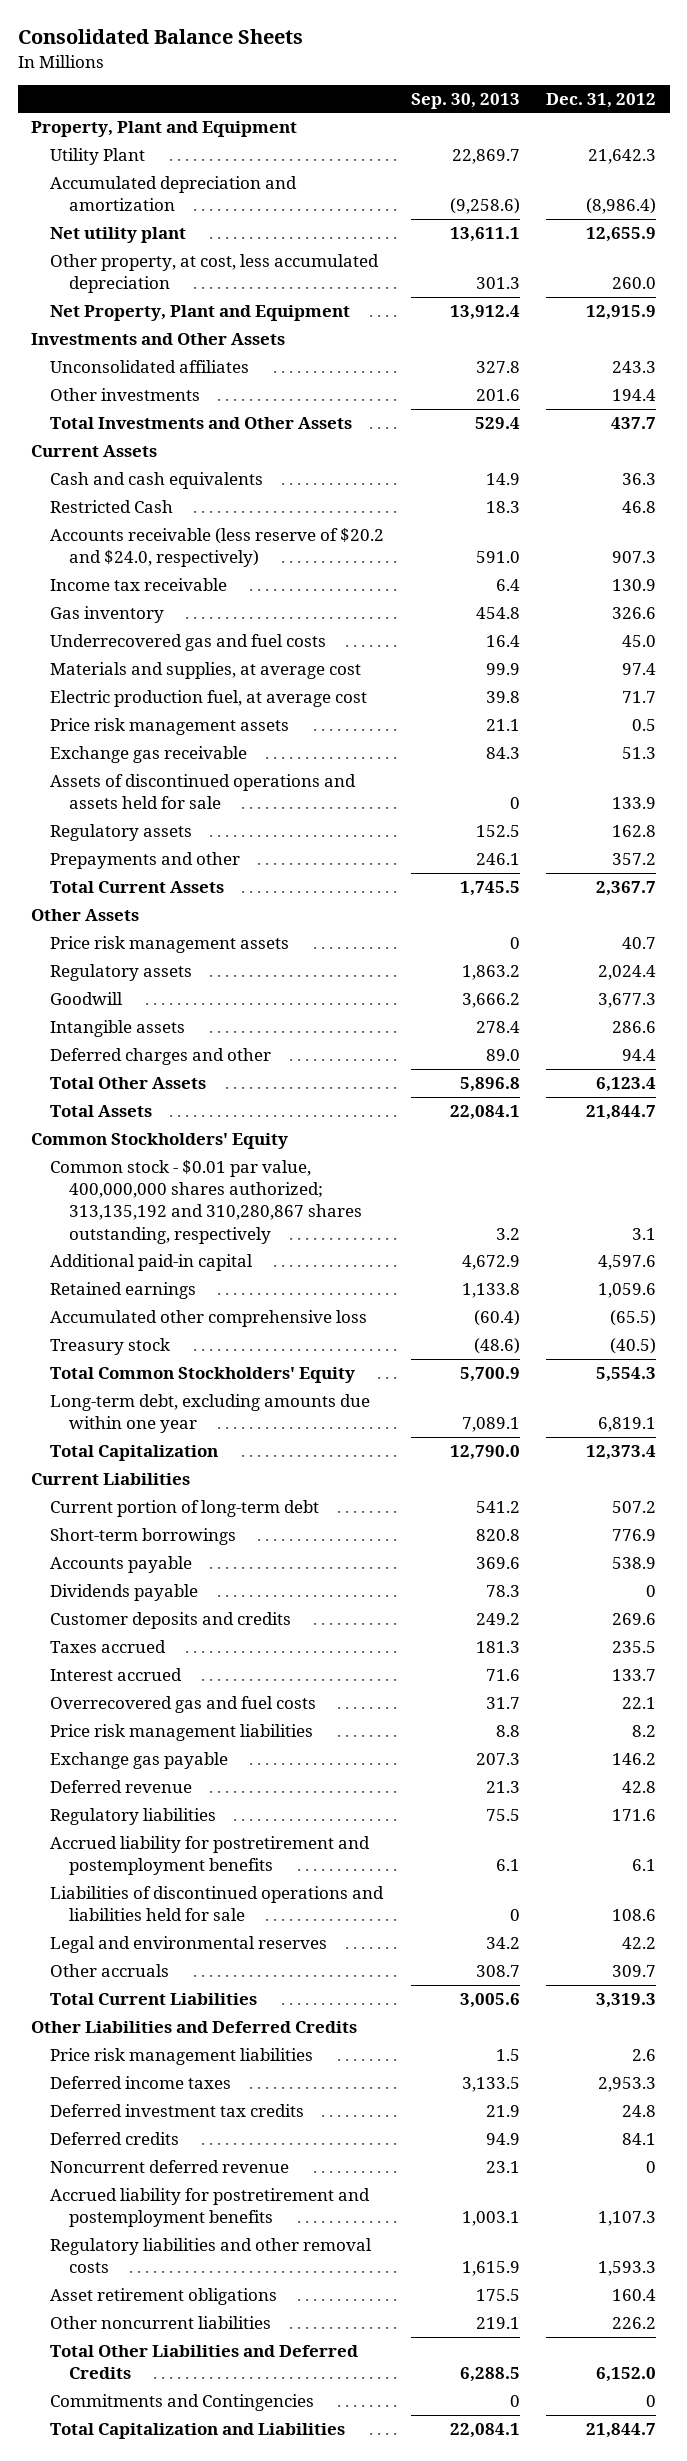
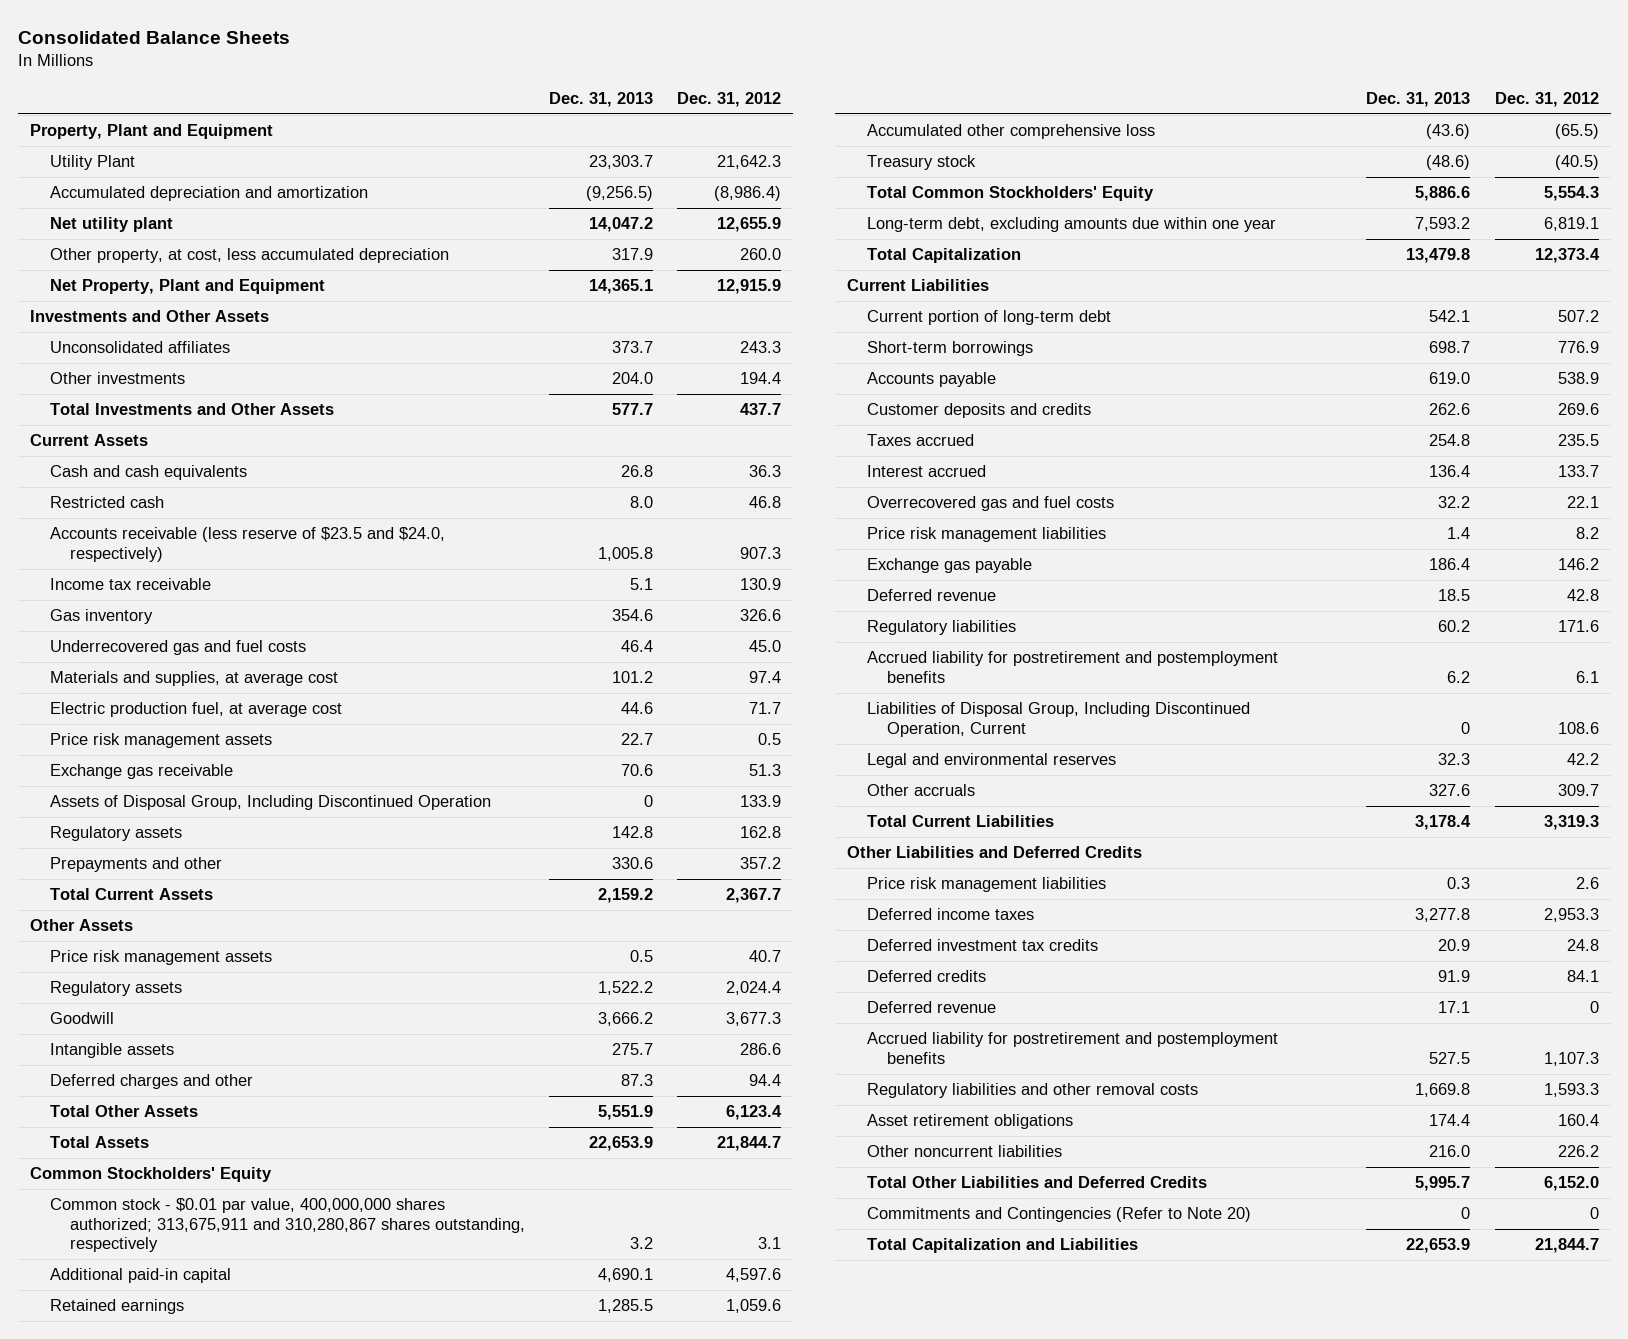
[410,92,520,109] Sep. 30, 2013 -> none
none -> [549,91,654,107] Dec. 31, 2013
[49,499,173,513] Restricted Cash -> [50,496,165,509] Restricted cash
[49,527,384,568] Accounts receivable (less reserve of $20.2 and $24.0, respectively) -> [50,527,446,562] Accounts receivable (less reserve of $23.5 and $24.0, respectively)
[49,773,356,810] Assets of discontinued operations and assets held for sale -> [50,795,492,811] Assets of Disposal Group, Including Discontinued Operation
[49,1159,362,1244] Common stock - $0.01 par value, 400,000,000 shares authorized; 313,135,192 and 310,280,867 shares outstanding, respectively -> [50,1198,526,1253] Common stock - $0.01 par value, 400,000,000 shares authorized; 313,675,911 and 310,280,867 shares outstanding, respectively
[49,1583,198,1601] Dividends payable -> none
[49,1885,384,1922] Liabilities of discontinued operations and liabilities held for sale -> [867,702,1251,737] Liabilities of Disposal Group, Including Discontinued Operation, Current
[49,2159,289,2173] Noncurrent deferred revenue -> [867,1001,997,1014] Deferred revenue
[49,2393,314,2411] Commitments and Contingencies -> [867,1207,1252,1223] Commitments and Contingencies (Refer to Note 20)

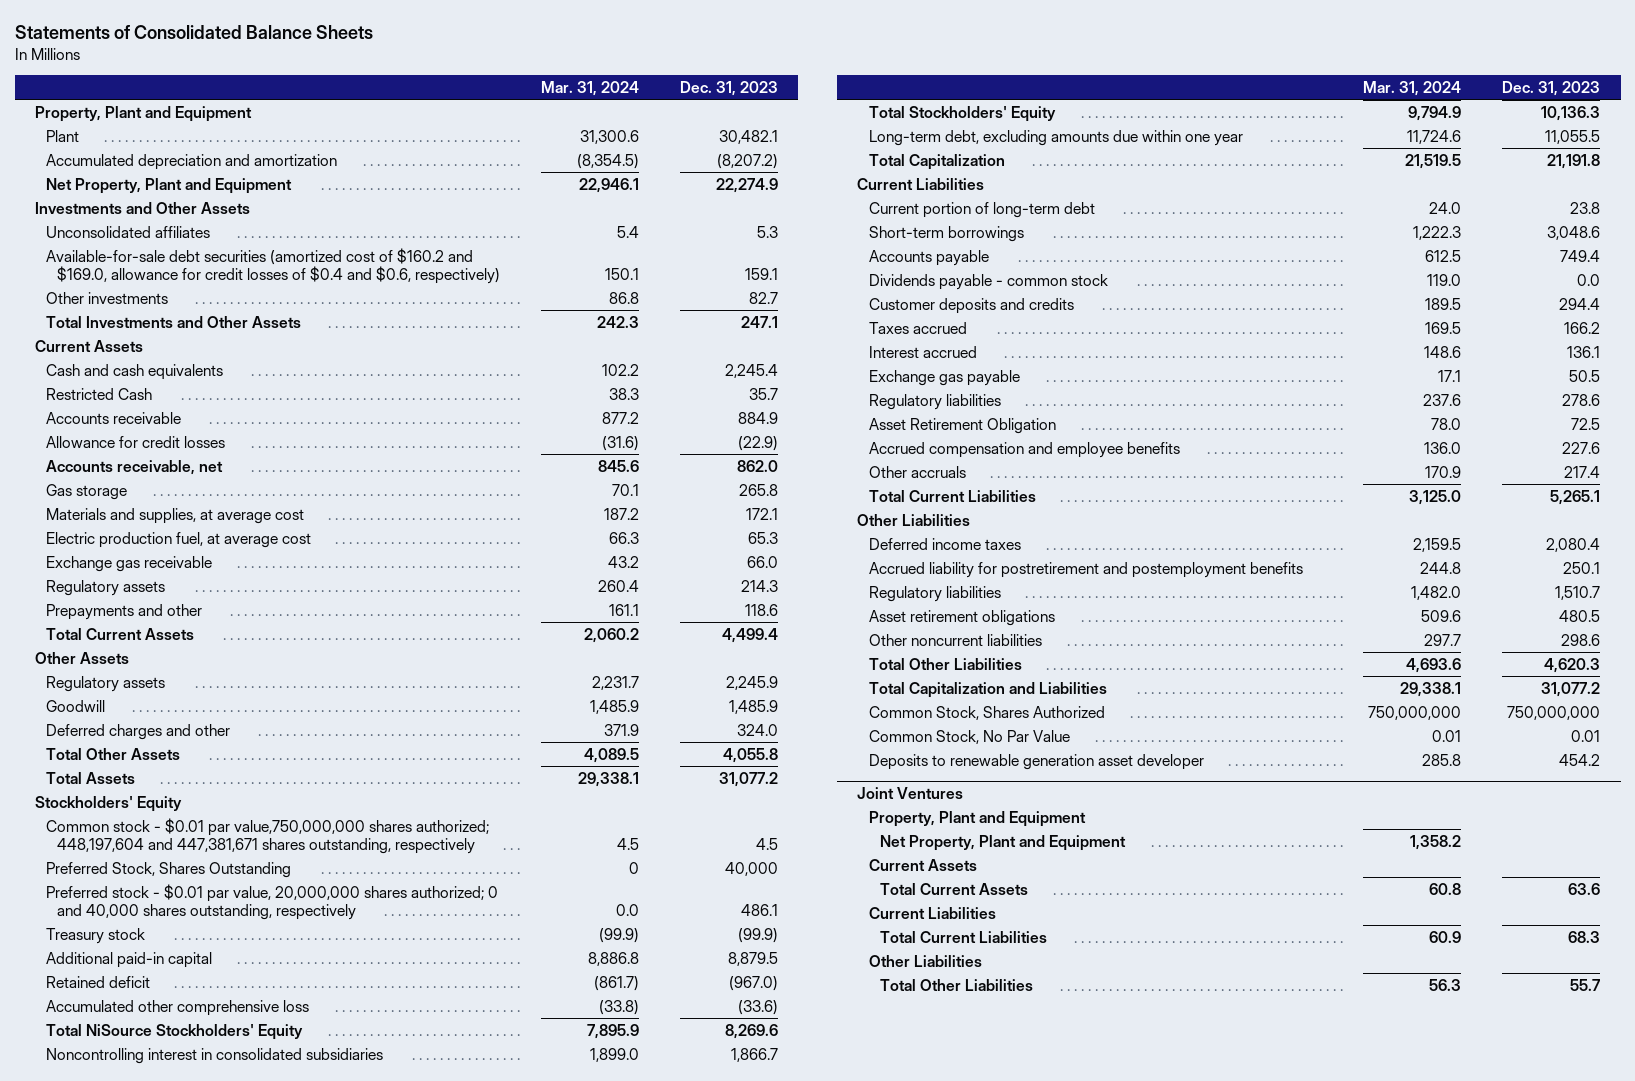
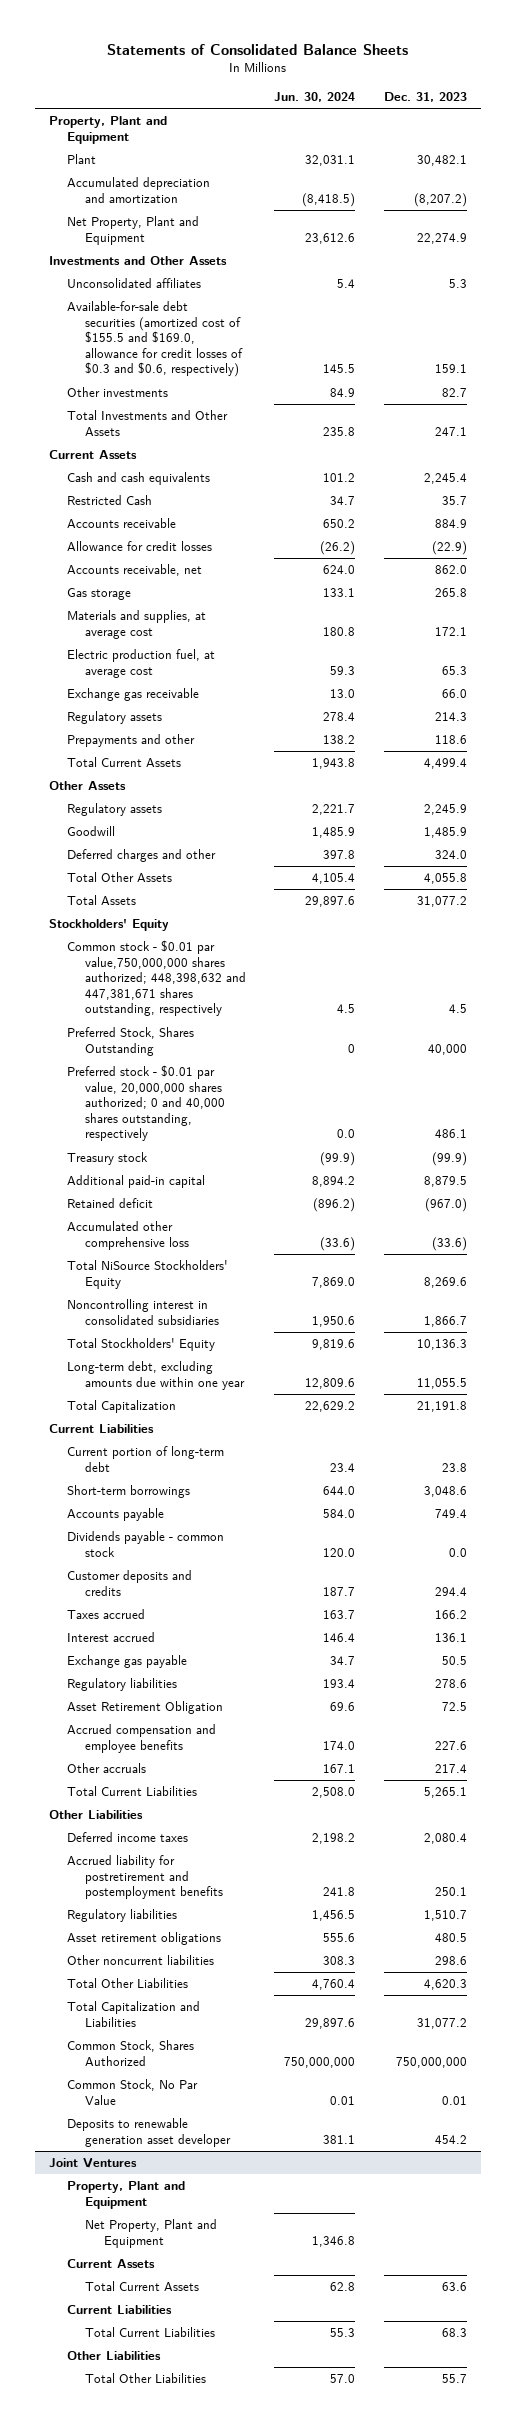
[540,81,639,97] Mar. 31, 2024 -> none
none -> [274,92,356,103] Jun. 30, 2024
[45,247,501,285] Available-for-sale debt securities (amortized cost of $160.2 and $169.0, allowance for credit losses of $0.4 and $0.6, respectively) -> [67,301,244,378] Available-for-sale debt securities (amortized cost of $155.5 and $169.0, allowance for credit losses of $0.3 and $0.6, respectively)
[45,817,489,855] Common stock - $0.01 par value,750,000,000 shares authorized; 448,197,604 and 447,381,671 shares outstanding, respectively -> [67,940,247,1017] Common stock - $0.01 par value,750,000,000 shares authorized; 448,398,632 and 447,381,671 shares outstanding, respectively

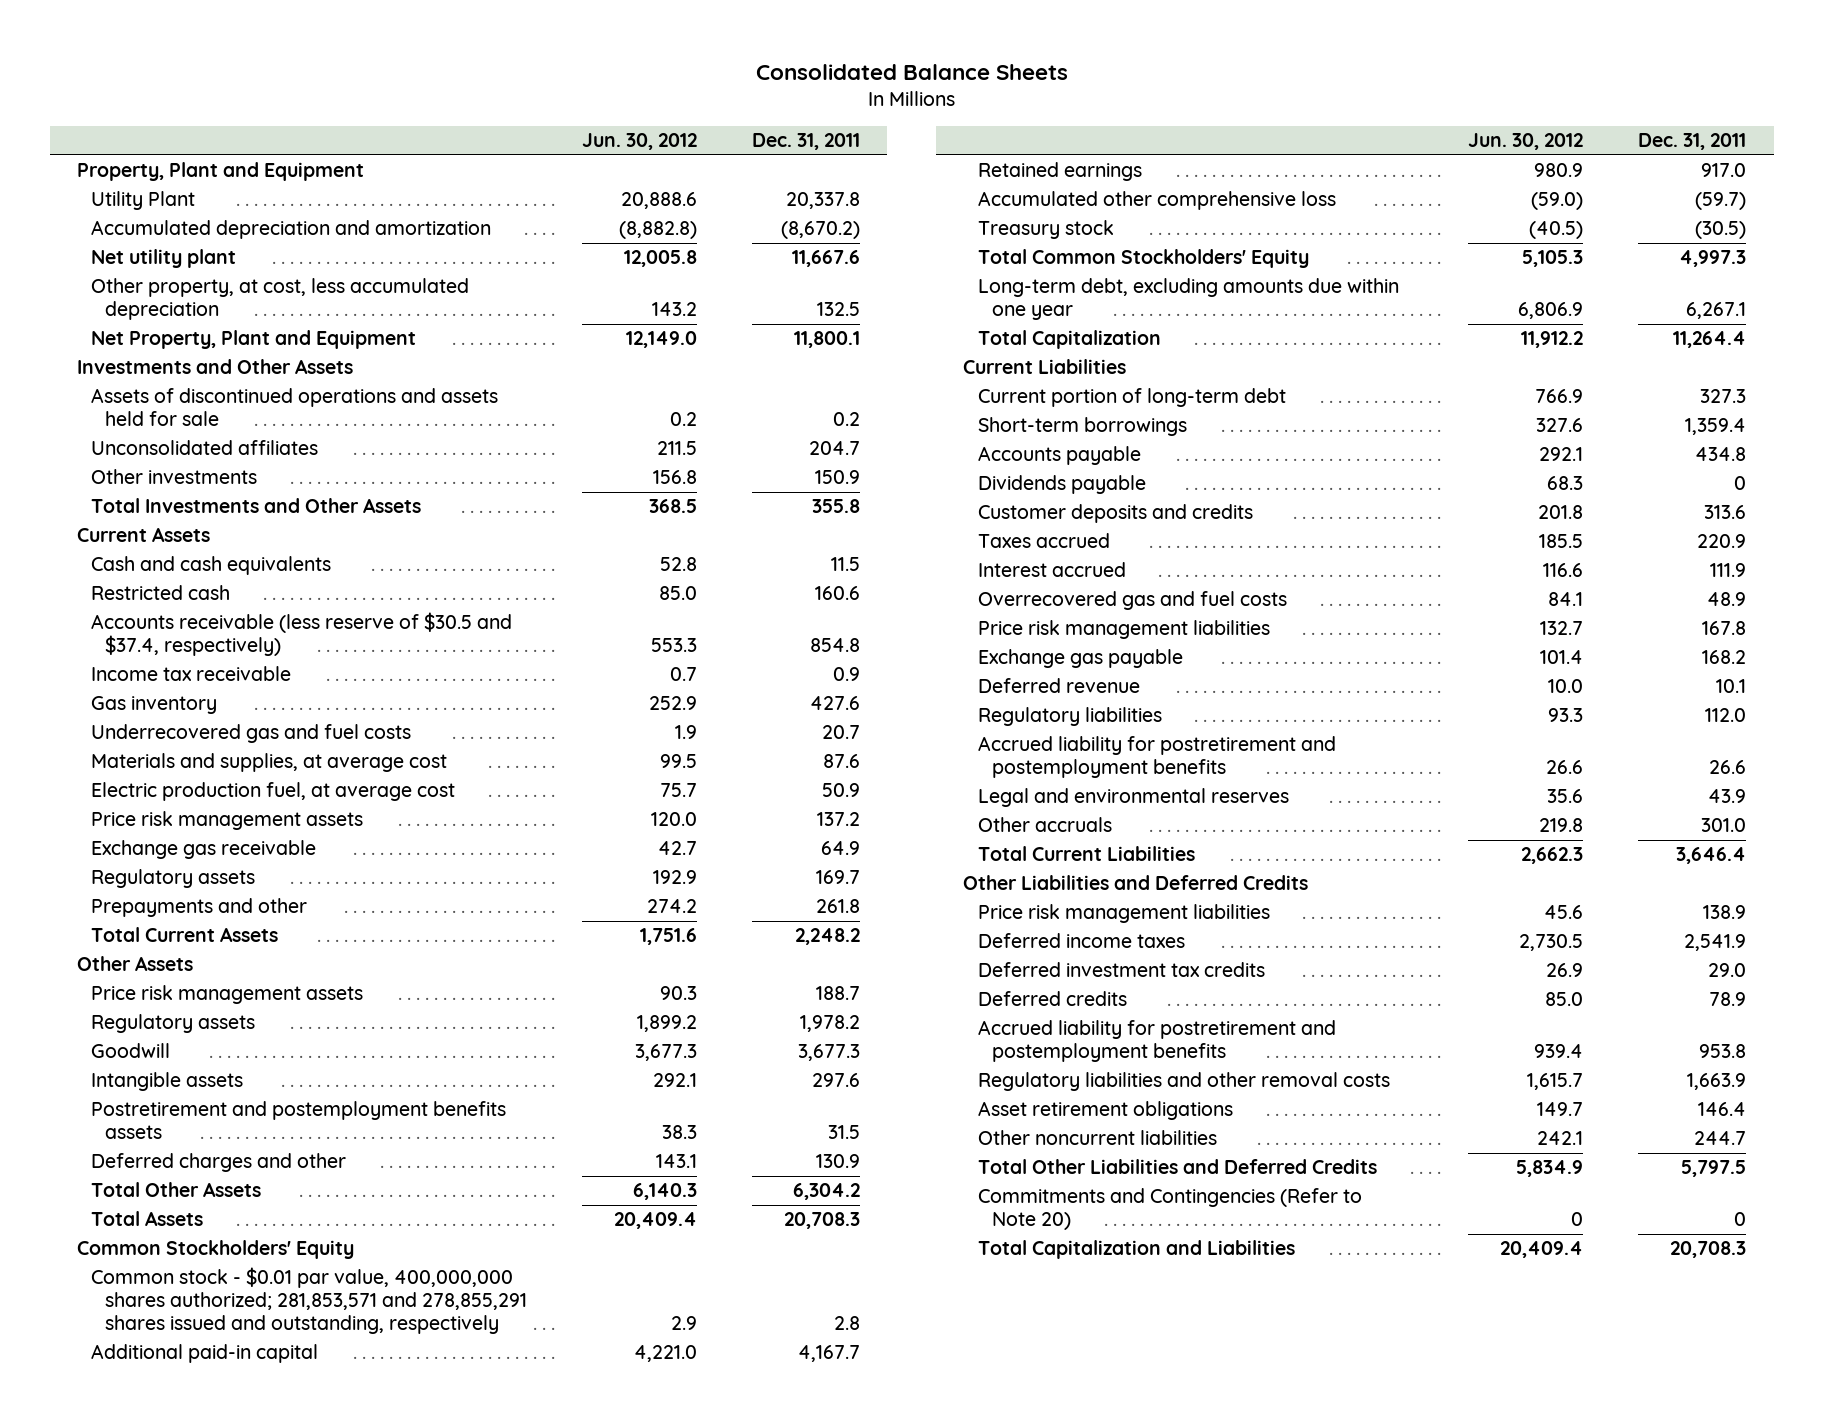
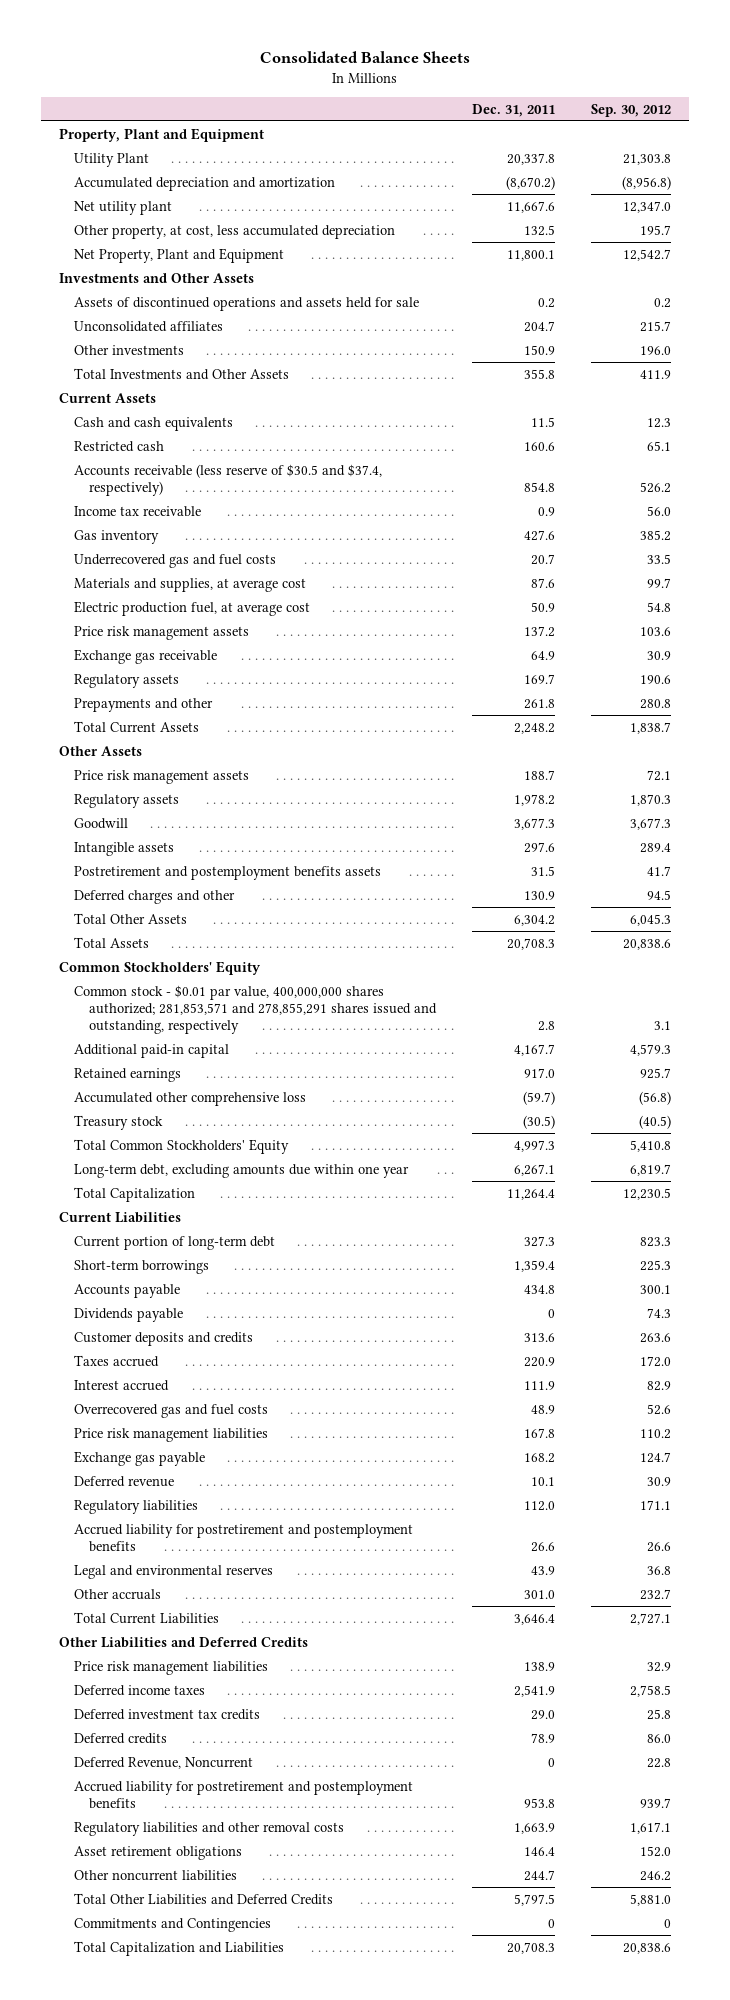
[582,133,698,151] Jun. 30, 2012 -> none
none -> [591,103,672,117] Sep. 30, 2012
none -> [74,1756,254,1769] Deferred Revenue, Noncurrent
[977,1188,1362,1231] Commitments and Contingencies (Refer to Note 20) -> [74,1917,272,1932] Commitments and Contingencies

